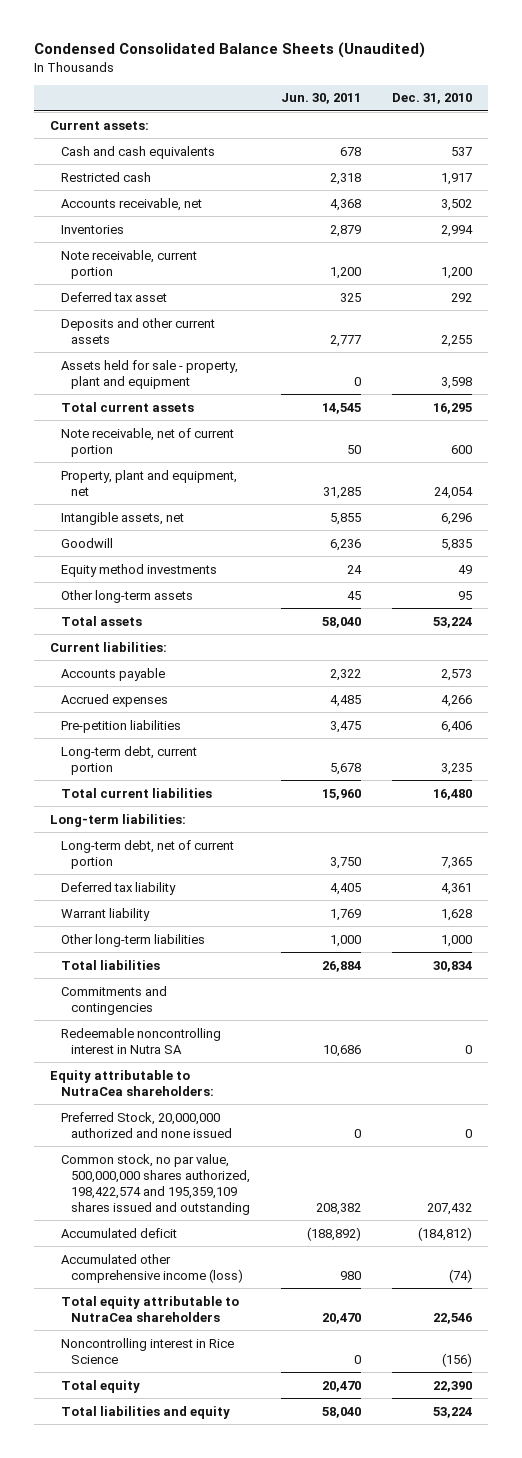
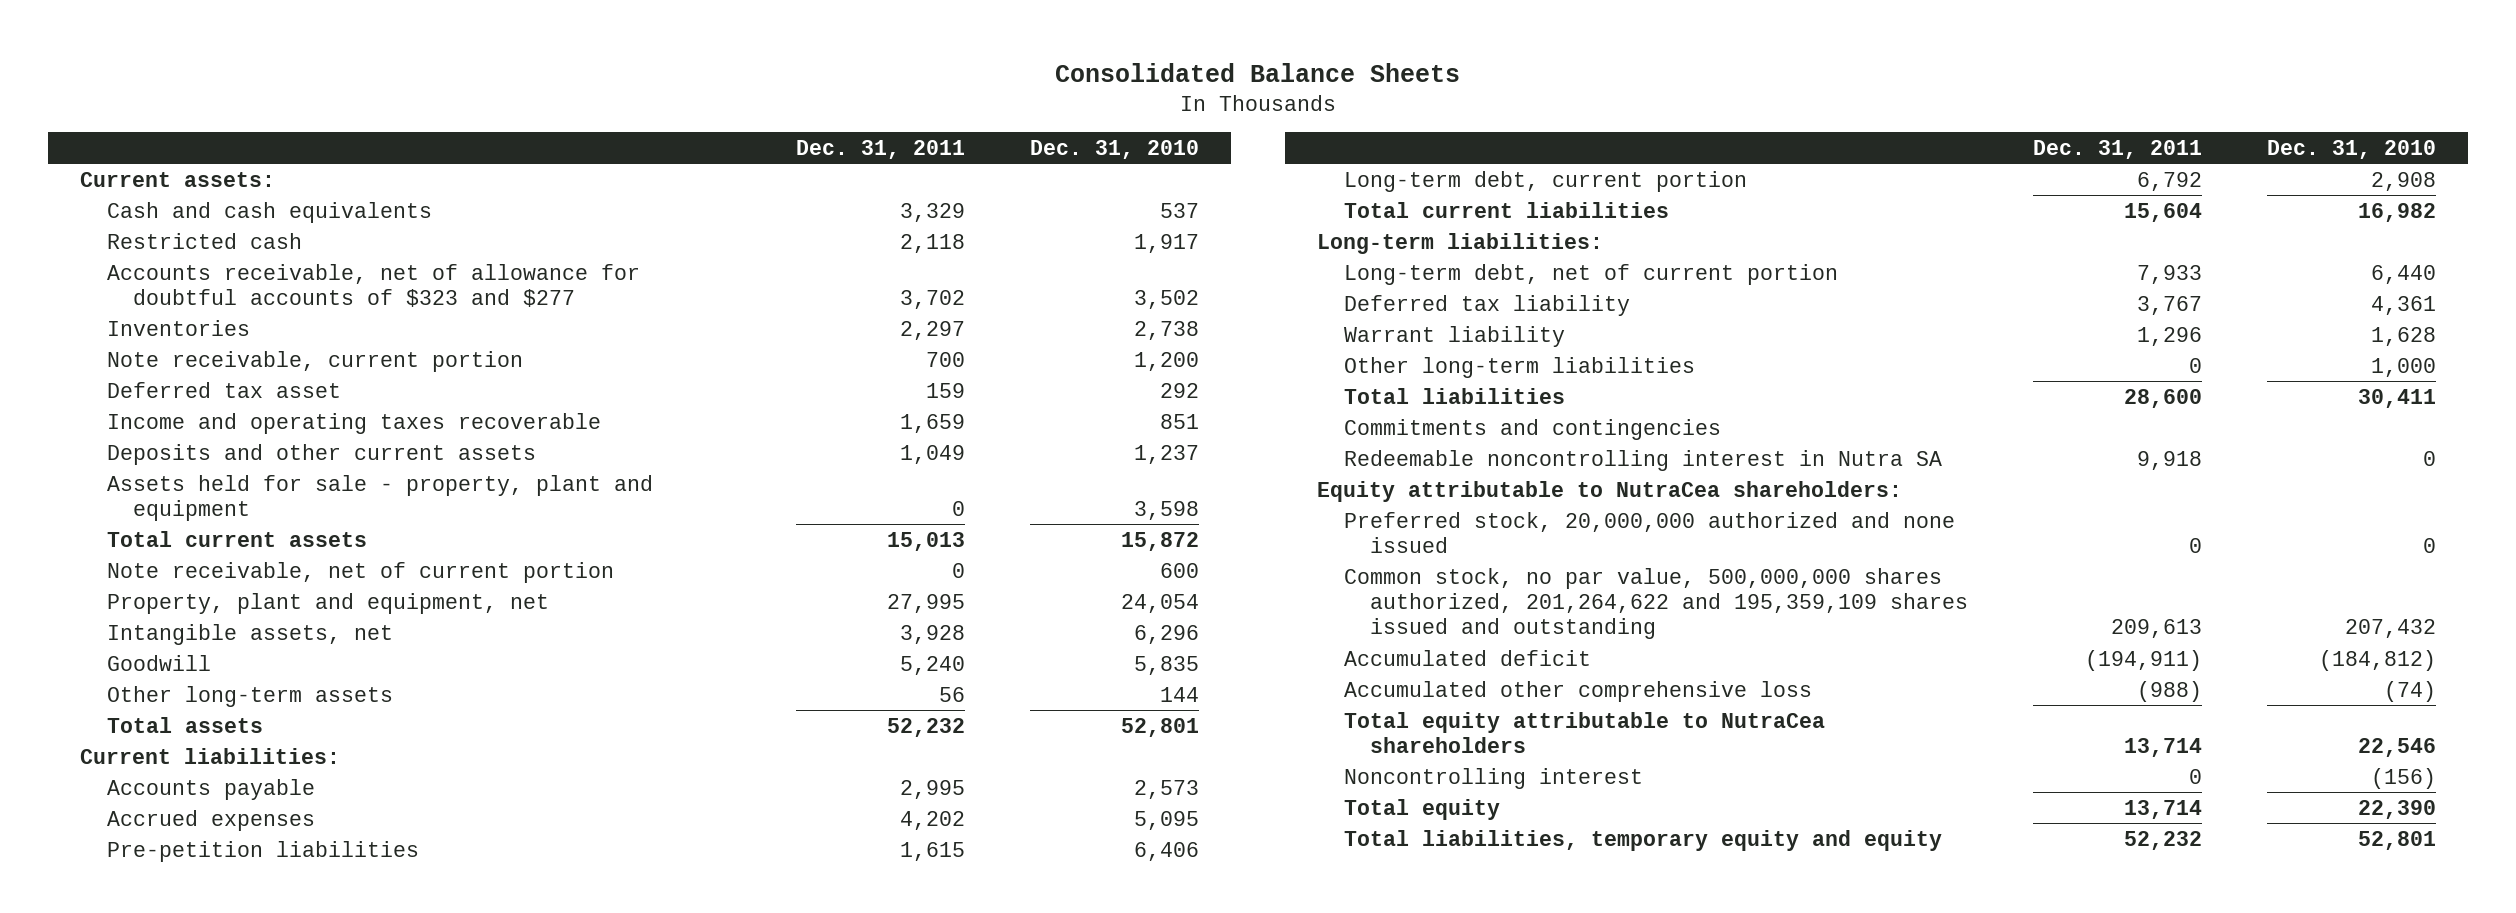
[34,42,426,59] Condensed Consolidated Balance Sheets (Unaudited) -> [1055,62,1461,82] Consolidated Balance Sheets
[281,93,362,105] Jun. 30, 2011 -> none
none -> [796,139,966,159] Dec. 31, 2011
[60,197,202,211] Accounts receivable, net -> [106,263,640,308] Accounts receivable, net of allowance for doubtful accounts of $323 and $277
[441,224,474,237] 2,994 -> [1133,320,1199,340] 2,738
none -> [106,412,601,434] Income and operating taxes recoverable
[441,334,473,347] 2,255 -> [1133,444,1199,464] 1,237
[433,402,473,414] 16,295 -> [1120,531,1199,551] 15,872
[60,563,217,577] Equity method investments -> none
[458,590,473,600] 95 -> [1159,686,1199,702] 144
[433,616,473,628] 53,224 -> [1120,717,1199,737] 52,801
[441,694,473,707] 4,266 -> [1133,810,1199,830] 5,095
[441,762,473,775] 3,235 -> [2370,171,2436,191] 2,908
[433,788,473,800] 16,480 -> [2357,202,2436,222] 16,982
[441,856,473,869] 7,365 -> [2370,264,2436,284] 6,440
[433,960,473,972] 30,834 -> [2357,388,2436,408] 30,411
[60,1111,233,1138] Preferred Stock, 20,000,000 authorized and none issued -> [1343,511,1955,554] Preferred stock, 20,000,000 authorized and none issued
[60,1153,251,1215] Common stock, no par value, 500,000,000 shares authorized, 198,422,574 and 195,359,109 shares issued and outstanding -> [1343,567,1969,640] Common stock, no par value, 500,000,000 shares authorized, 201,264,622 and 195,359,109 shares issued and outstanding
[60,1253,244,1283] Accumulated other comprehensive income (loss) -> [1343,680,1812,702] Accumulated other comprehensive loss
[60,1337,234,1364] Noncontrolling interest in Rice Science -> [1343,767,1643,789] Noncontrolling interest
[60,1405,230,1419] Total liabilities and equity -> [1343,829,1942,851] Total liabilities, temporary equity and equity
[433,1406,473,1418] 53,224 -> [2357,830,2436,850] 52,801

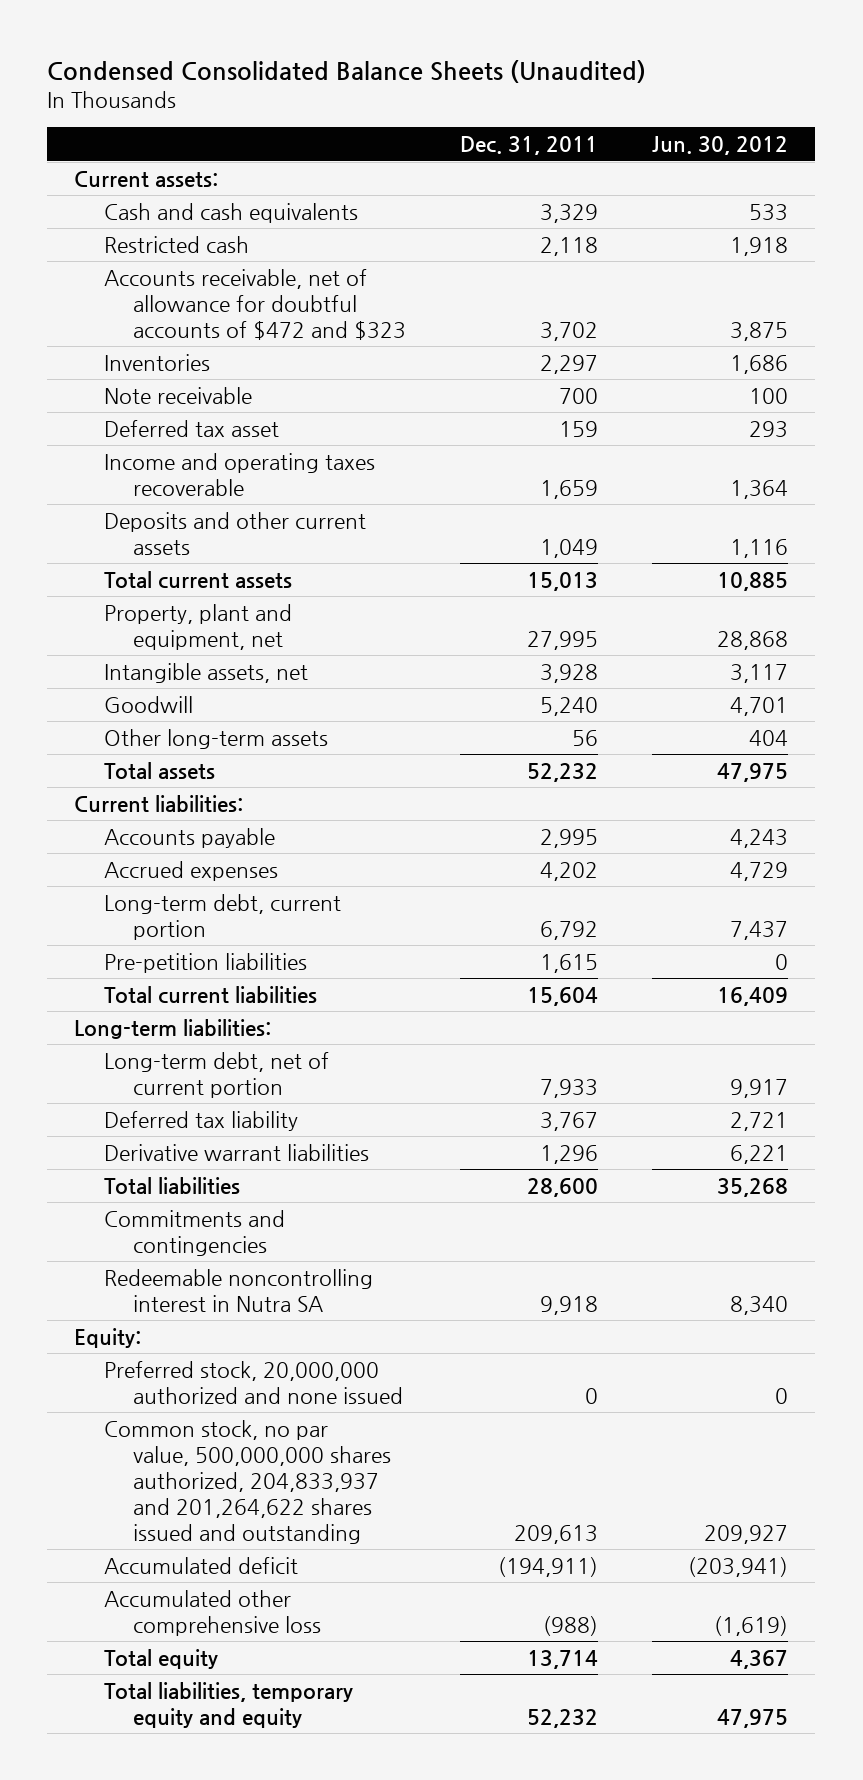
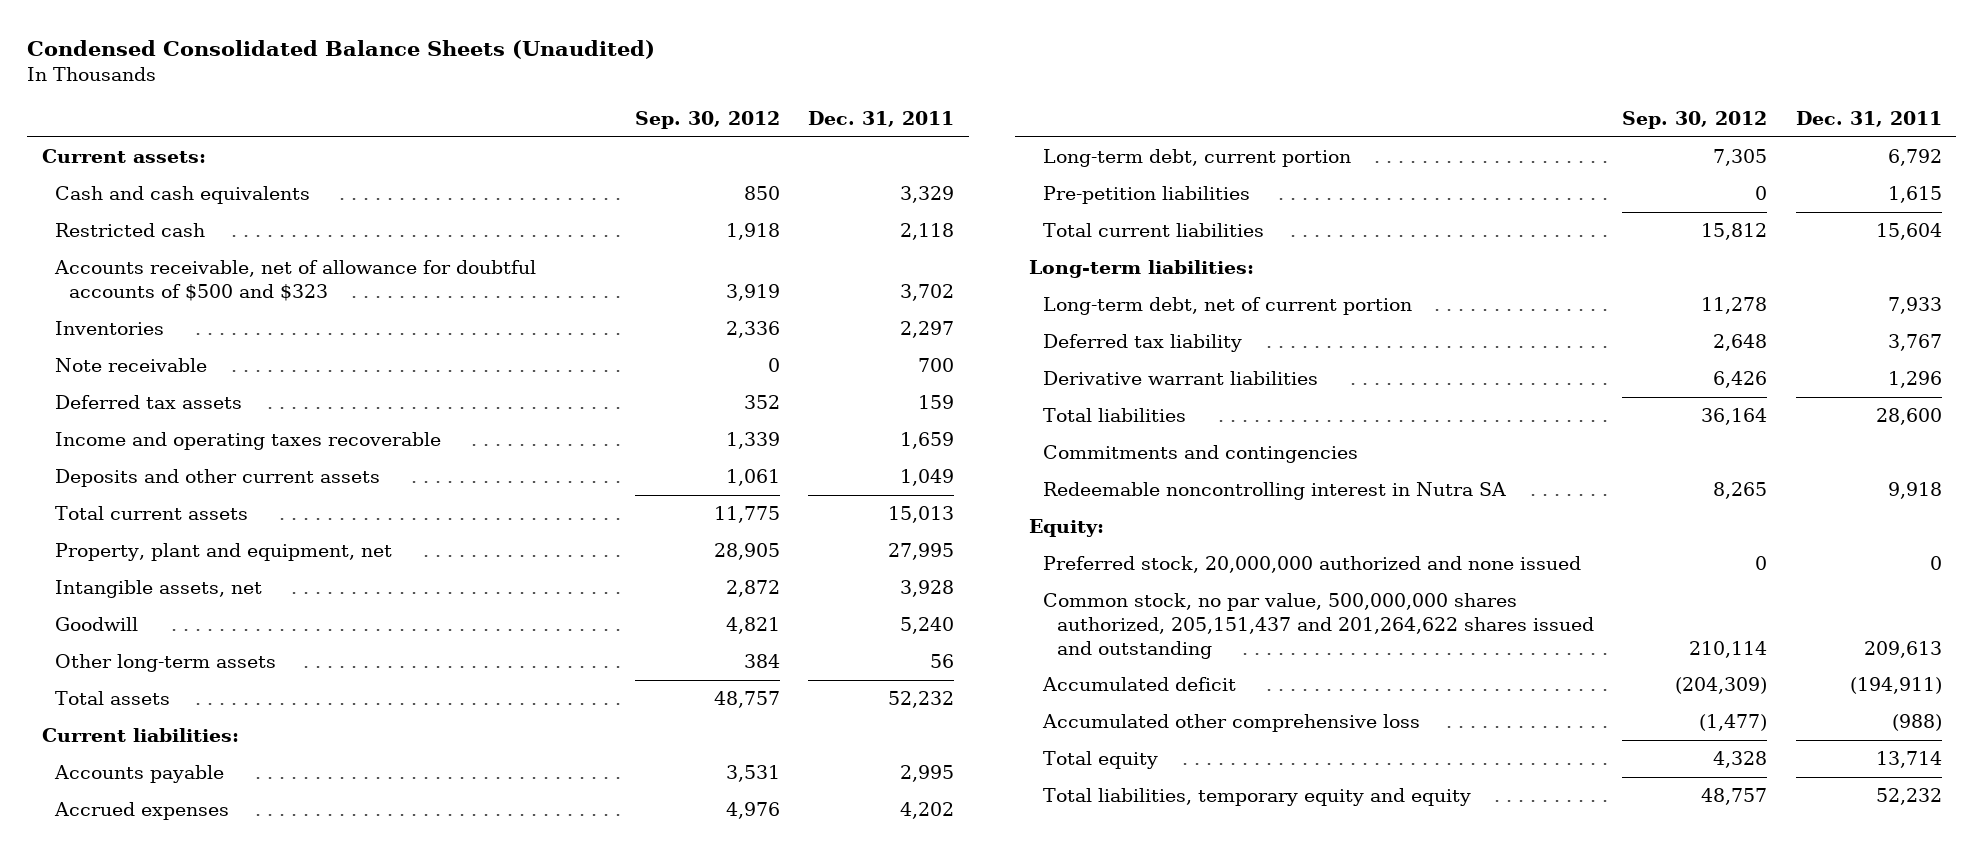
[652,136,789,156] Jun. 30, 2012 -> none
none -> [634,110,780,129] Sep. 30, 2012
[103,268,407,340] Accounts receivable, net of allowance for doubtful accounts of $472 and $323 -> [54,260,537,301] Accounts receivable, net of allowance for doubtful accounts of $500 and $323
[103,419,279,437] Deferred tax asset -> [55,395,243,410] Deferred tax assets
[103,1419,392,1544] Common stock, no par value, 500,000,000 shares authorized, 204,833,937 and 201,264,622 shares issued and outstanding -> [1042,593,1594,659] Common stock, no par value, 500,000,000 shares authorized, 205,151,437 and 201,264,622 shares issued and outstanding

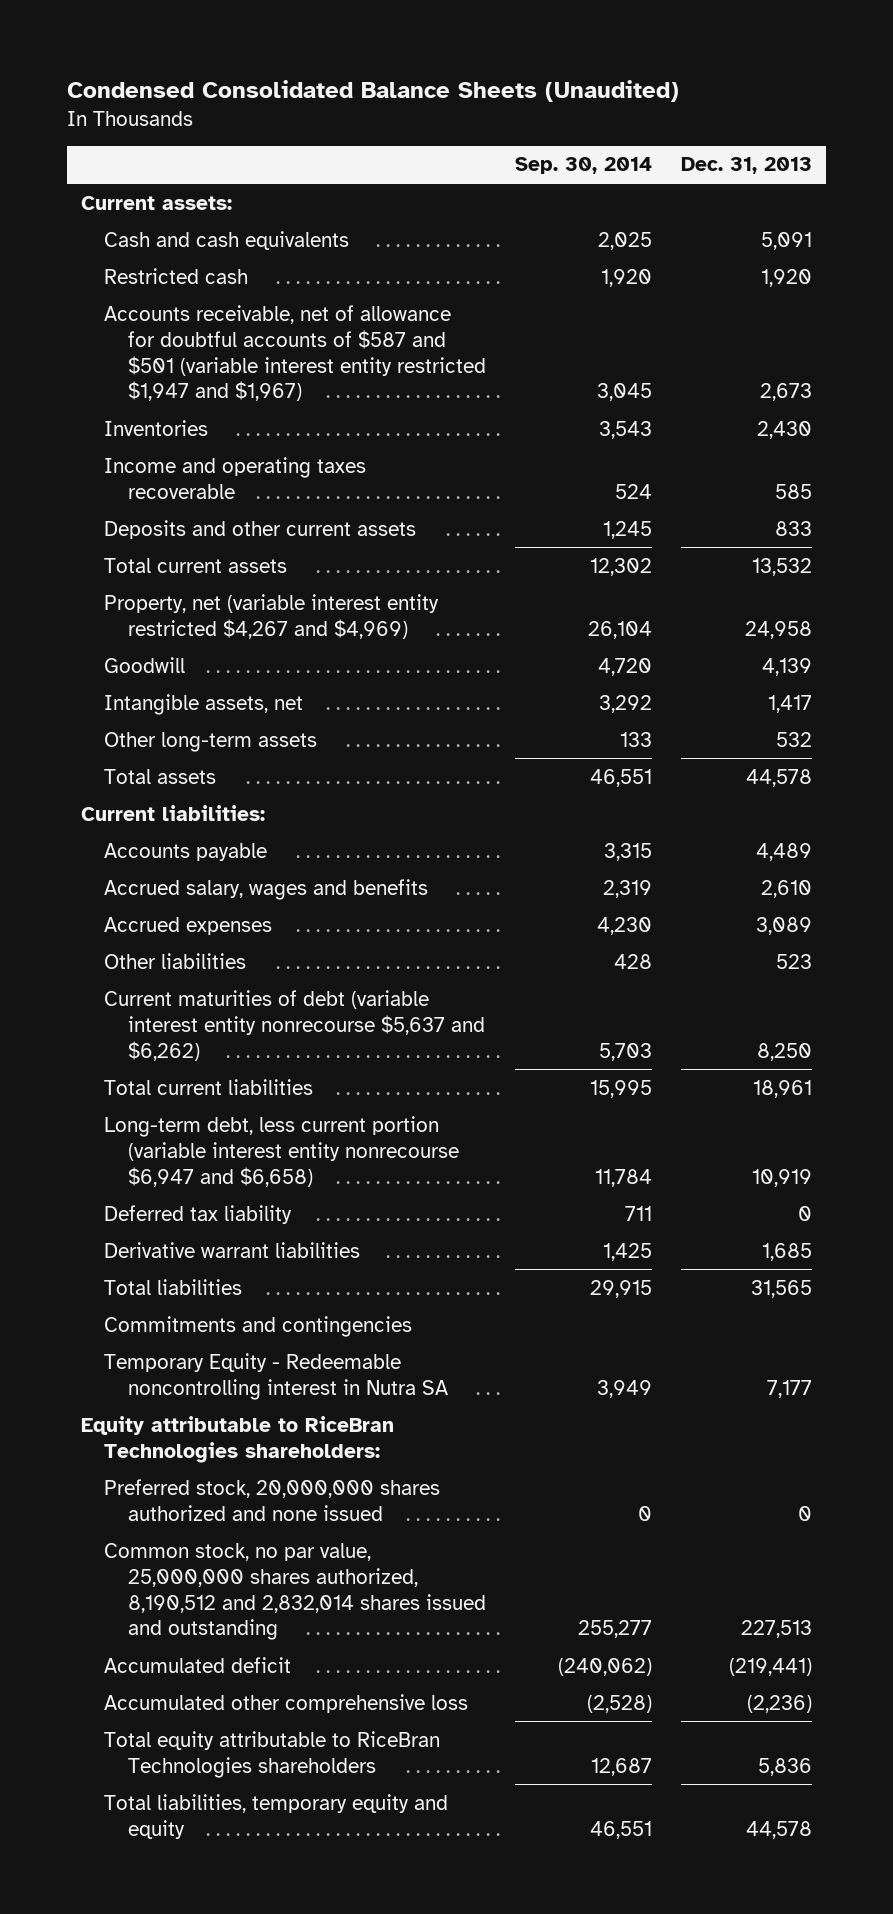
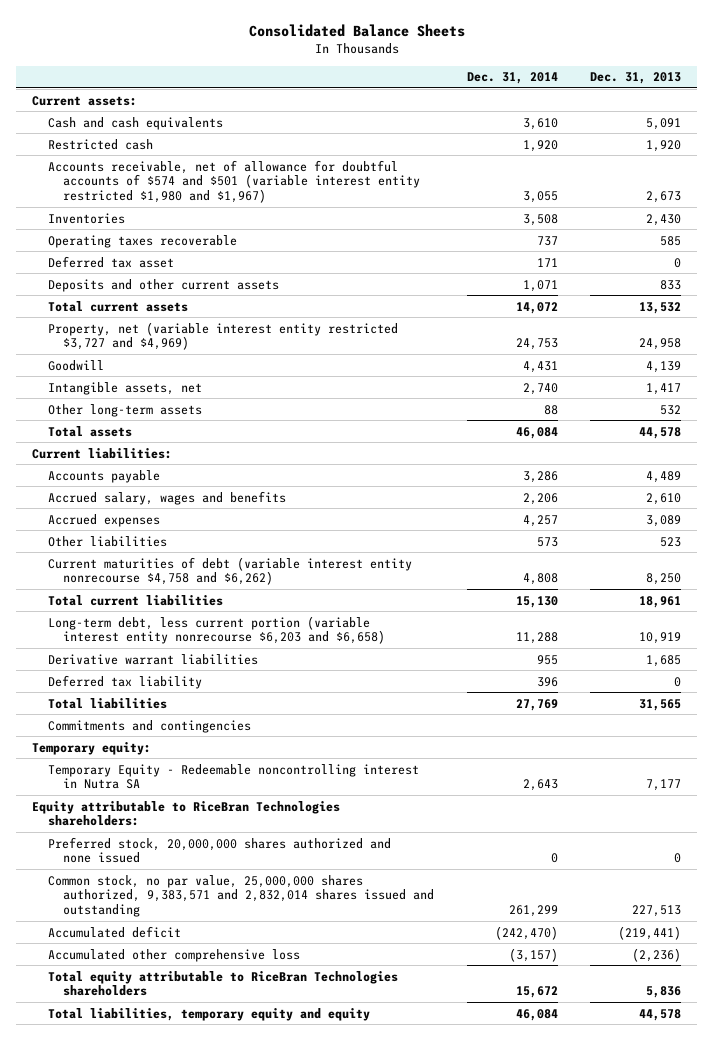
[66,80,679,103] Condensed Consolidated Balance Sheets (Unaudited) -> [248,23,465,37] Consolidated Balance Sheets
[514,157,652,175] Sep. 30, 2014 -> none
none -> [466,72,558,85] Dec. 31, 2014
[104,304,486,402] Accounts receivable, net of allowance for doubtful accounts of $587 and $501 (variable interest entity restricted $1,947 and $1,967) -> [47,159,421,203] Accounts receivable, net of allowance for doubtful accounts of $574 and $501 (variable interest entity restricted $1,980 and $1,967)
[104,456,367,499] Income and operating taxes recoverable -> [47,234,237,248] Operating taxes recoverable
none -> [47,255,174,268] Deferred tax asset
[104,593,440,639] Property, net (variable interest entity restricted $4,267 and $4,969) -> [47,321,398,351] Property, net (variable interest entity restricted $3,727 and $4,969)
[104,989,485,1061] Current maturities of debt (variable interest entity nonrecourse $5,637 and $6,262) -> [47,556,412,586] Current maturities of debt (variable interest entity nonrecourse $4,758 and $6,262)
[104,1115,459,1187] Long-term debt, less current portion (variable interest entity nonrecourse $6,947 and $6,658) -> [47,615,386,645] Long-term debt, less current portion (variable interest entity nonrecourse $6,203 and $6,658)
[104,1204,293,1224] Deferred tax liability -> [47,674,202,689] Deferred tax liability
none -> [32,741,152,755] Temporary equity:
[104,1542,486,1641] Common stock, no par value, 25,000,000 shares authorized, 8,190,512 and 2,832,014 shares issued and outstanding -> [47,874,435,917] Common stock, no par value, 25,000,000 shares authorized, 9,383,571 and 2,832,014 shares issued and outstanding

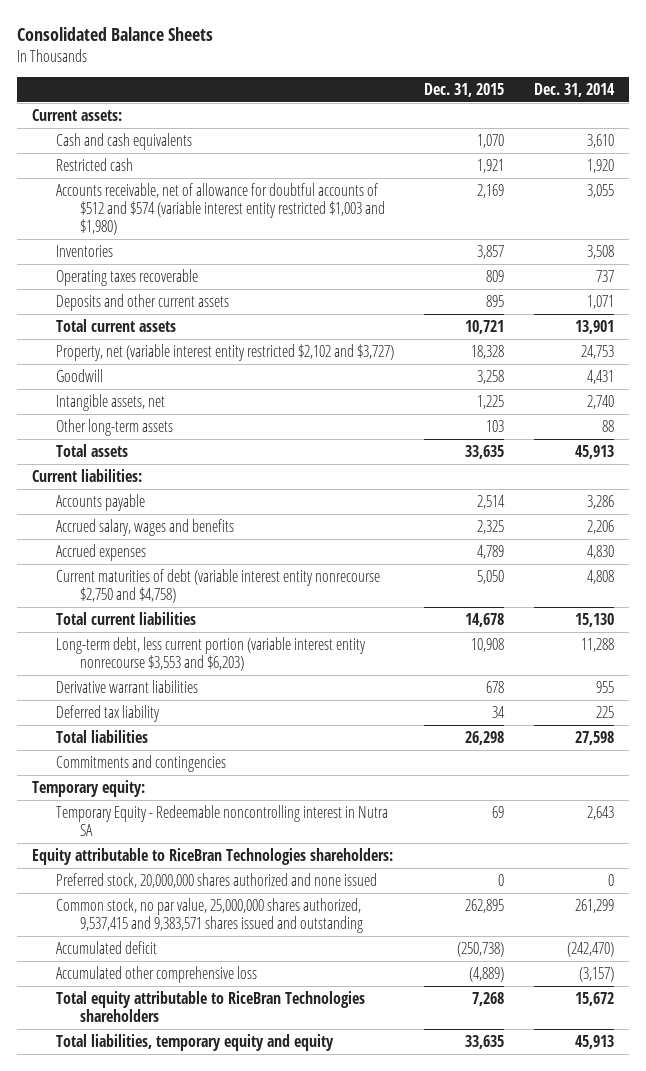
[589,72,681,85] Dec. 31, 2013 -> none
none -> [424,83,505,98] Dec. 31, 2015
[47,159,421,203] Accounts receivable, net of allowance for doubtful accounts of $574 and $501 (variable interest entity restricted $1,980 and $1,967) -> [55,182,385,236] Accounts receivable, net of allowance for doubtful accounts of $512 and $574 (variable interest entity restricted $1,003 and $1,980)
[47,255,174,268] Deferred tax asset -> none
[515,301,558,314] 14,072 -> [575,319,615,334] 13,901
[47,321,398,351] Property, net (variable interest entity restricted $3,727 and $4,969) -> [55,343,394,361] Property, net (variable interest entity restricted $2,102 and $3,727)
[515,426,558,439] 46,084 -> [575,444,615,459] 45,913
[47,535,167,547] Other liabilities -> none
[522,514,558,527] 4,257 -> [587,544,615,559] 4,830
[47,556,412,586] Current maturities of debt (variable interest entity nonrecourse $4,758 and $6,262) -> [55,568,380,603] Current maturities of debt (variable interest entity nonrecourse $2,750 and $4,758)
[47,615,386,645] Long-term debt, less current portion (variable interest entity nonrecourse $6,203 and $6,658) -> [55,636,366,671] Long-term debt, less current portion (variable interest entity nonrecourse $3,553 and $6,203)
[536,676,558,687] 396 -> [596,705,615,718] 225
[515,698,558,711] 27,769 -> [575,730,615,745] 27,598
[47,874,435,917] Common stock, no par value, 25,000,000 shares authorized, 9,383,571 and 2,832,014 shares issued and outstanding -> [55,897,363,933] Common stock, no par value, 25,000,000 shares authorized, 9,537,415 and 9,383,571 shares issued and outstanding
[515,1008,558,1021] 46,084 -> [575,1034,615,1049] 45,913

